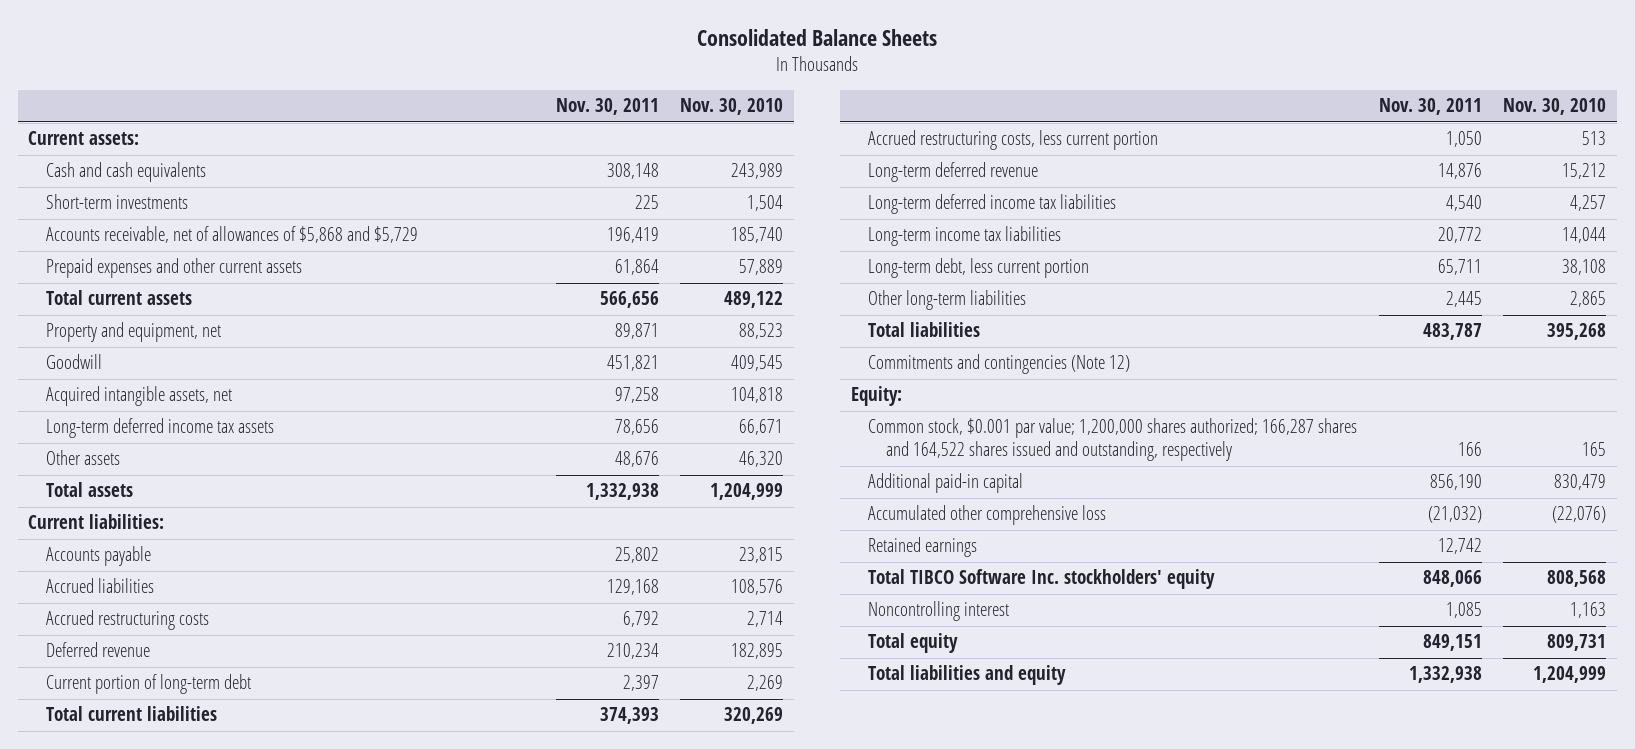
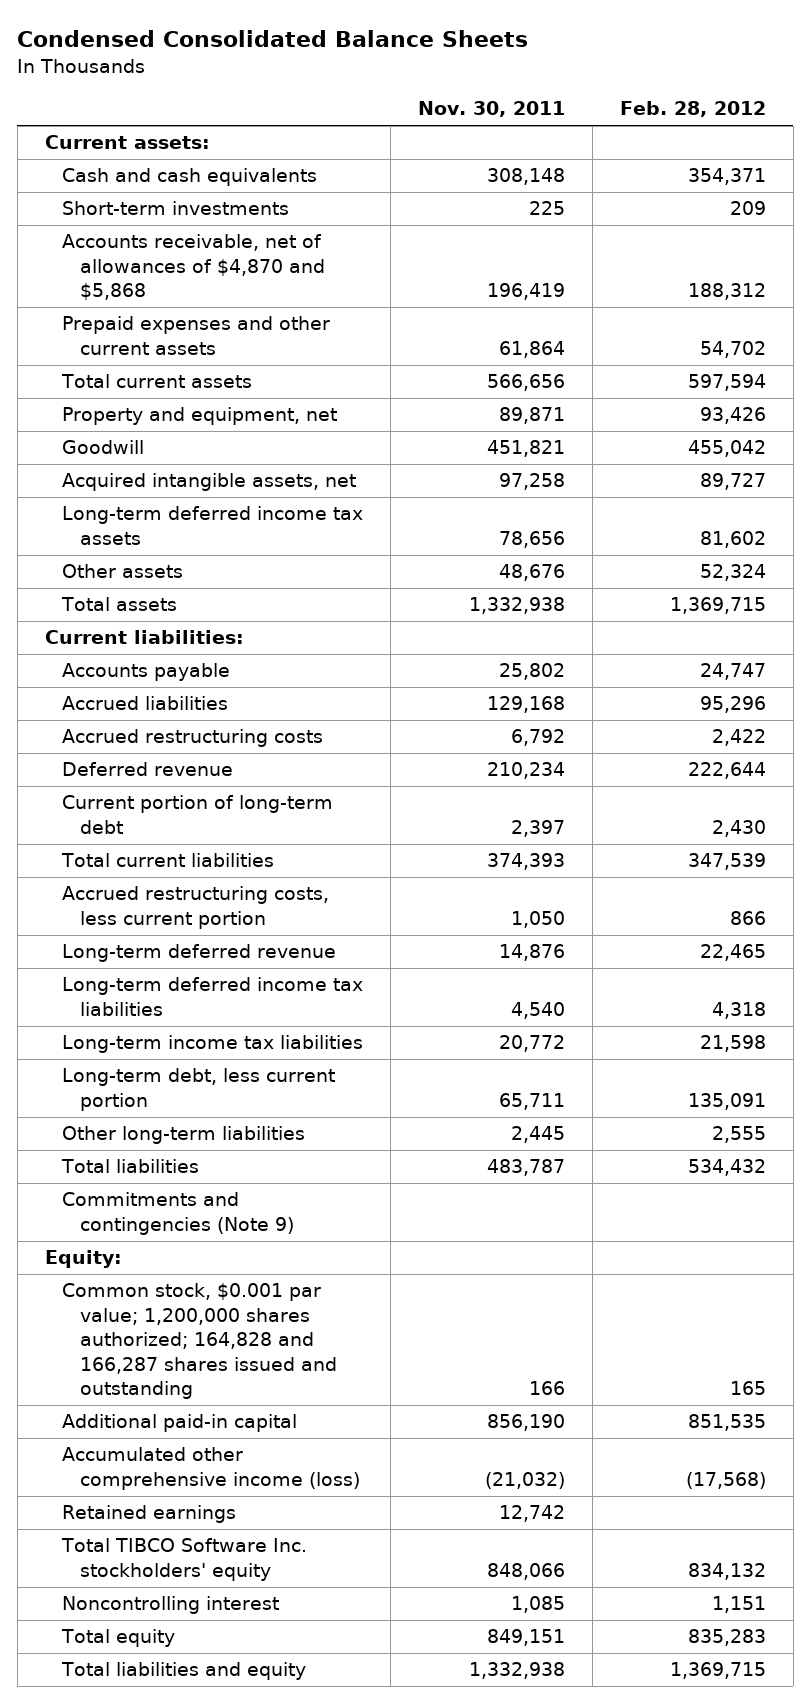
[697,29,938,47] Consolidated Balance Sheets -> [17,30,529,48] Condensed Consolidated Balance Sheets
[680,98,784,116] Nov. 30, 2010 -> none
none -> [619,101,766,118] Feb. 28, 2012
[45,226,418,244] Accounts receivable, net of allowances of $5,868 and $5,729 -> [62,234,325,301] Accounts receivable, net of allowances of $4,870 and $5,868
[868,354,1131,375] Commitments and contingencies (Note 12) -> [62,1192,294,1235] Commitments and contingencies (Note 9)
[868,418,1358,462] Common stock, $0.001 par value; 1,200,000 shares authorized; 166,287 shares and 164,522 shares issued and outstanding, respectively -> [62,1283,337,1400] Common stock, $0.001 par value; 1,200,000 shares authorized; 164,828 and 166,287 shares issued and outstanding
[868,505,1107,526] Accumulated other comprehensive loss -> [62,1447,360,1490] Accumulated other comprehensive income (loss)

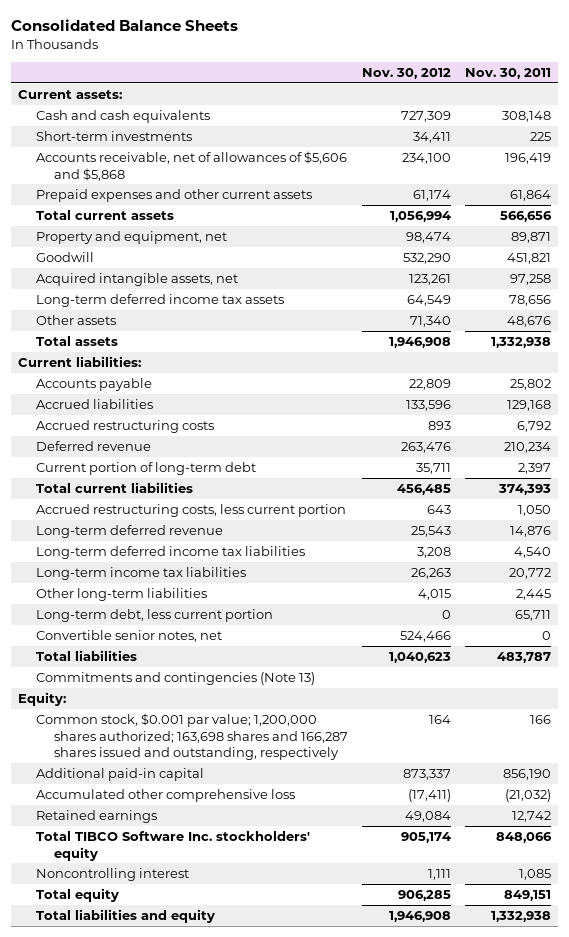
[17,30,529,48] Condensed Consolidated Balance Sheets -> [11,19,239,32] Consolidated Balance Sheets
[619,101,766,118] Feb. 28, 2012 -> none
none -> [361,67,451,79] Nov. 30, 2012
[62,234,325,301] Accounts receivable, net of allowances of $4,870 and $5,868 -> [35,150,347,181] Accounts receivable, net of allowances of $5,606 and $5,868
[62,1068,336,1111] Long-term debt, less current portion -> [35,608,273,622] Long-term debt, less current portion
none -> [35,629,222,642] Convertible senior notes, net
[62,1192,294,1235] Commitments and contingencies (Note 9) -> [35,671,315,685] Commitments and contingencies (Note 13)
[62,1283,337,1400] Common stock, $0.001 par value; 1,200,000 shares authorized; 164,828 and 166,287 shares issued and outstanding -> [35,712,348,761] Common stock, $0.001 par value; 1,200,000 shares authorized; 163,698 shares and 166,287 shares issued and outstanding, respectively
[62,1447,360,1490] Accumulated other comprehensive income (loss) -> [35,788,295,802] Accumulated other comprehensive loss

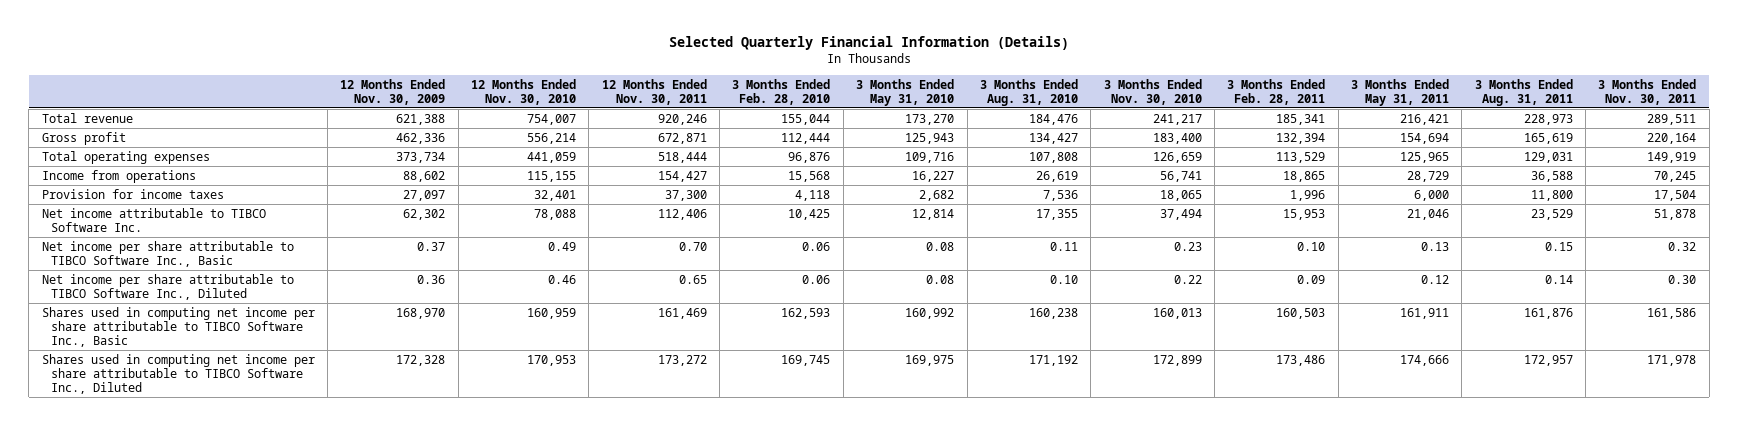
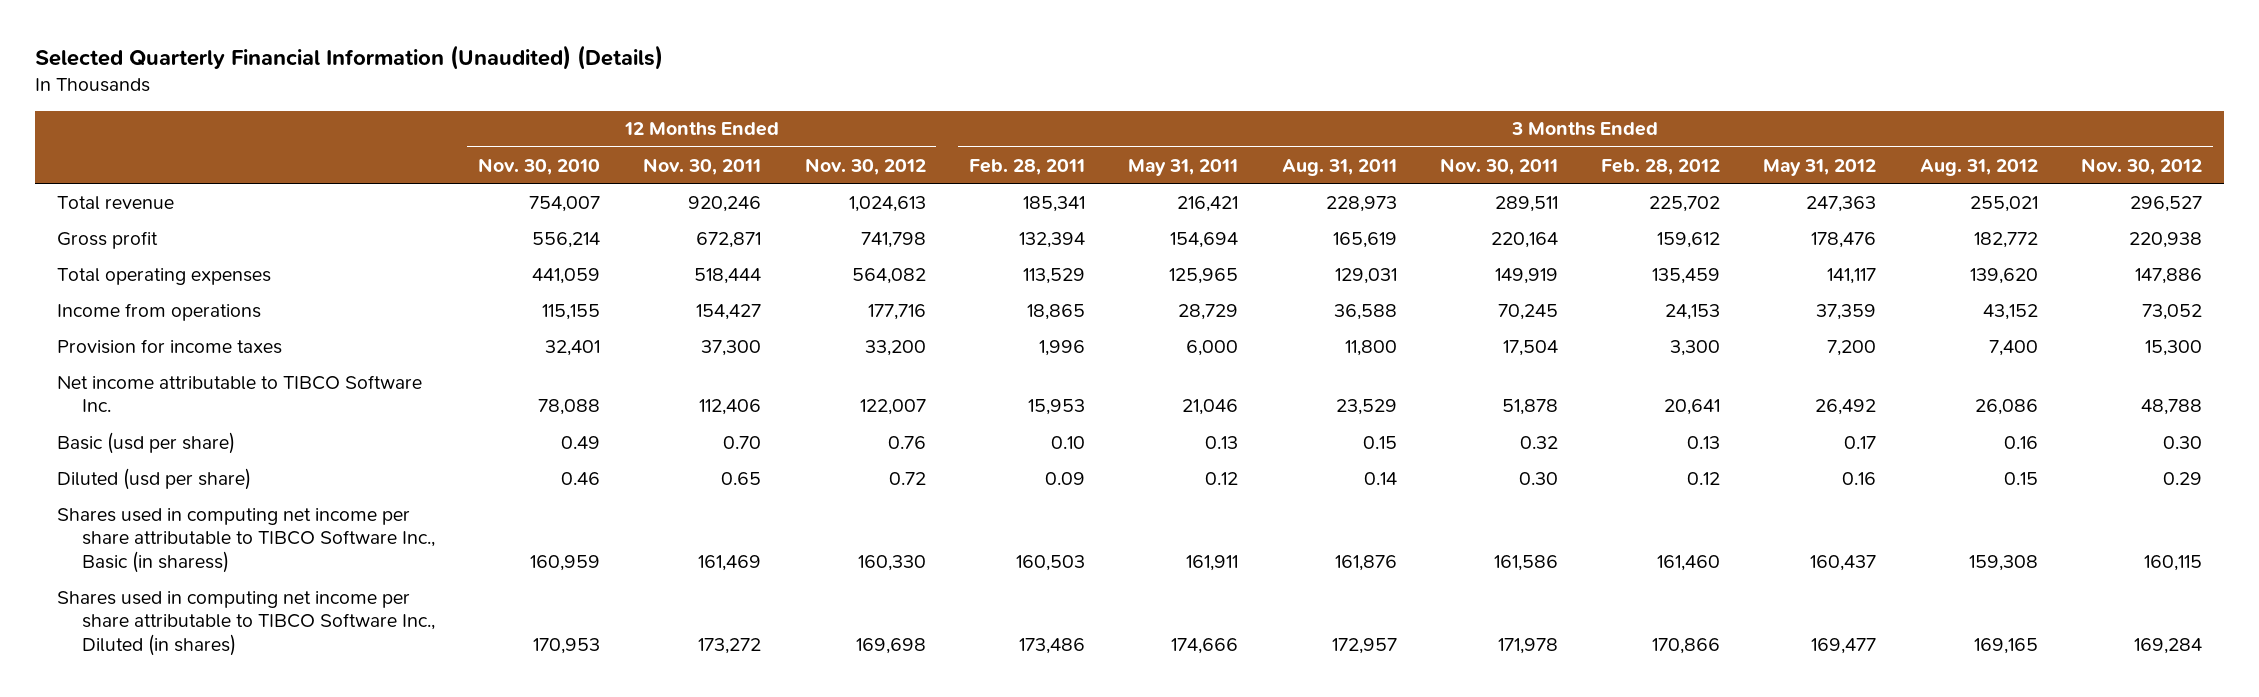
[669,36,1070,51] Selected Quarterly Financial Information (Details) -> [35,45,664,71] Selected Quarterly Financial Information (Unaudited) (Details)
[340,78,446,105] 12 Months Ended Nov. 30, 2009 -> none
[732,78,831,105] 3 Months Ended Feb. 28, 2010 -> none
[856,78,955,106] 3 Months Ended May 31, 2010 -> none
[979,78,1078,106] 3 Months Ended Aug. 31, 2010 -> none
[1103,78,1202,105] 3 Months Ended Nov. 30, 2010 -> none
none -> [804,157,926,175] Nov. 30, 2012
none -> [1601,158,1721,175] Feb. 28, 2012
none -> [1763,158,1877,176] May 31, 2012
none -> [1919,158,2038,176] Aug. 31, 2012
none -> [2080,157,2202,175] Nov. 30, 2012
[41,240,294,267] Net income per share attributable to TIBCO Software Inc., Basic -> [57,431,236,454] Basic (usd per share)
[41,273,294,300] Net income per share attributable to TIBCO Software Inc., Diluted -> [57,467,252,490] Diluted (usd per share)
[41,306,315,348] Shares used in computing net income per share attributable to TIBCO Software Inc., Basic -> [57,507,435,573] Shares used in computing net income per share attributable to TIBCO Software Inc., Basic (in sharess)
[41,353,315,395] Shares used in computing net income per share attributable to TIBCO Software Inc., Diluted -> [57,590,435,656] Shares used in computing net income per share attributable to TIBCO Software Inc., Diluted (in shares)

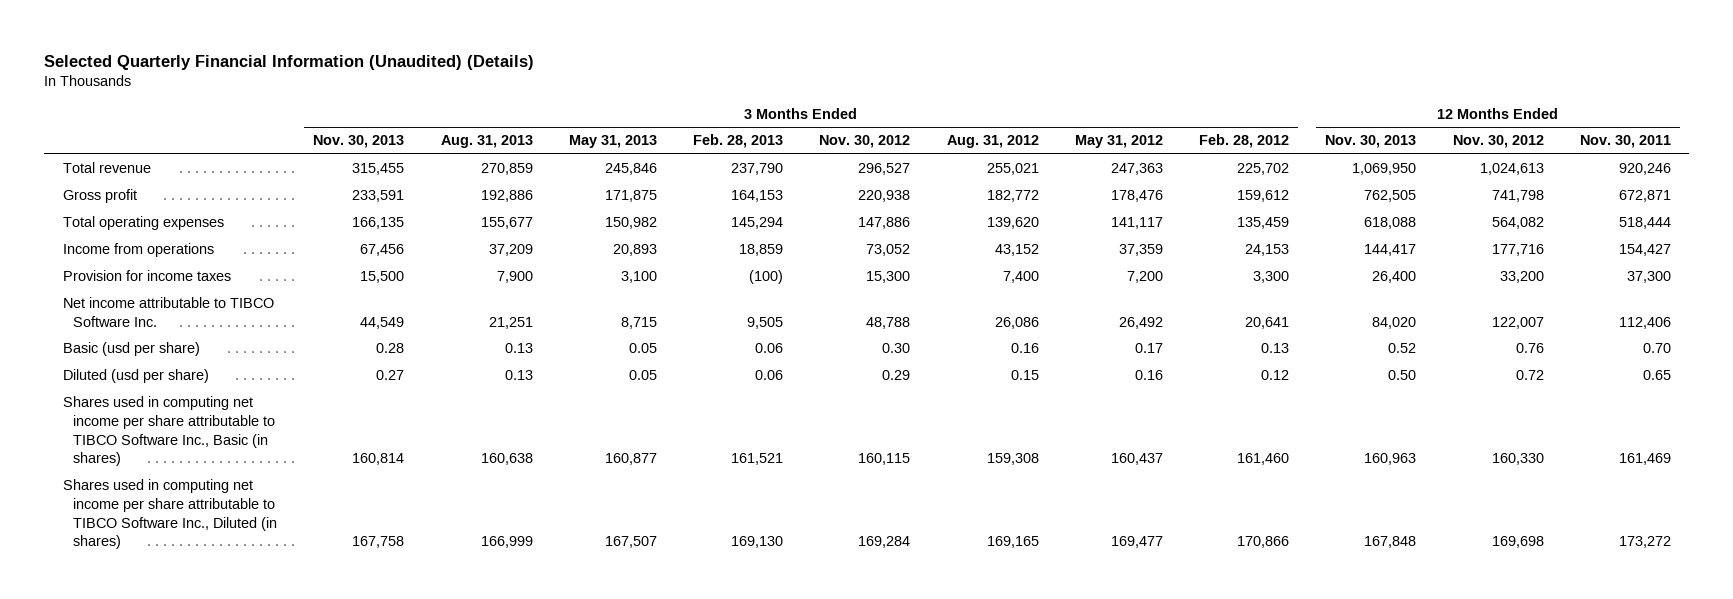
[478,157,601,175] Nov. 30, 2010 -> none
[968,158,1085,175] Feb. 28, 2011 -> none
[1128,158,1239,176] May 31, 2011 -> none
[1281,158,1397,176] Aug. 31, 2011 -> none
[1439,157,1558,175] Nov. 30, 2011 -> none
none -> [313,135,405,149] Nov. 30, 2013
none -> [440,135,533,149] Aug. 31, 2013
none -> [568,135,657,149] May 31, 2013
none -> [693,134,784,149] Feb. 28, 2013
none -> [1325,135,1417,149] Nov. 30, 2013
[57,507,435,573] Shares used in computing net income per share attributable to TIBCO Software Inc., Basic (in sharess) -> [62,396,276,467] Shares used in computing net income per share attributable to TIBCO Software Inc., Basic (in shares)

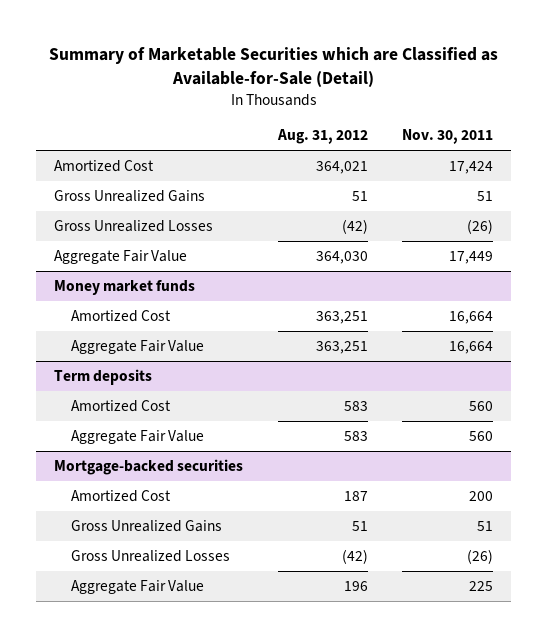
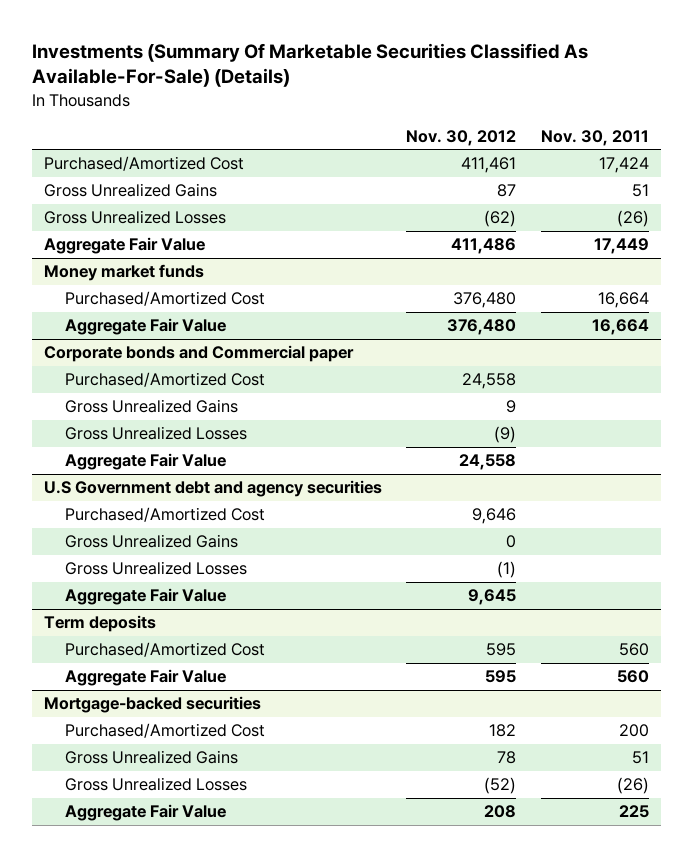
[48,47,498,88] Summary of Marketable Securities which are Classified as Available-for-Sale (Detail) -> [31,42,588,88] Investments (Summary Of Marketable Securities Classified As Available-For-Sale) (Details)
[276,129,368,145] Aug. 31, 2012 -> none
none -> [406,129,517,146] Nov. 30, 2012
[53,160,154,173] Amortized Cost -> [43,156,244,172] Purchased/Amortized Cost
[70,310,171,323] Amortized Cost -> [64,291,265,307] Purchased/Amortized Cost
none -> [43,345,354,363] Corporate bonds and Commercial paper
none -> [64,372,265,388] Purchased/Amortized Cost
none -> [64,399,238,414] Gross Unrealized Gains
none -> [64,426,247,441] Gross Unrealized Losses
none -> [64,453,226,471] Aggregate Fair Value
none -> [43,480,382,498] U.S Government debt and agency securities
none -> [64,507,265,523] Purchased/Amortized Cost
none -> [64,534,238,549] Gross Unrealized Gains
none -> [64,561,247,576] Gross Unrealized Losses
none -> [64,588,226,606] Aggregate Fair Value
[70,400,171,413] Amortized Cost -> [64,642,265,658] Purchased/Amortized Cost
[70,490,171,503] Amortized Cost -> [64,723,265,739] Purchased/Amortized Cost

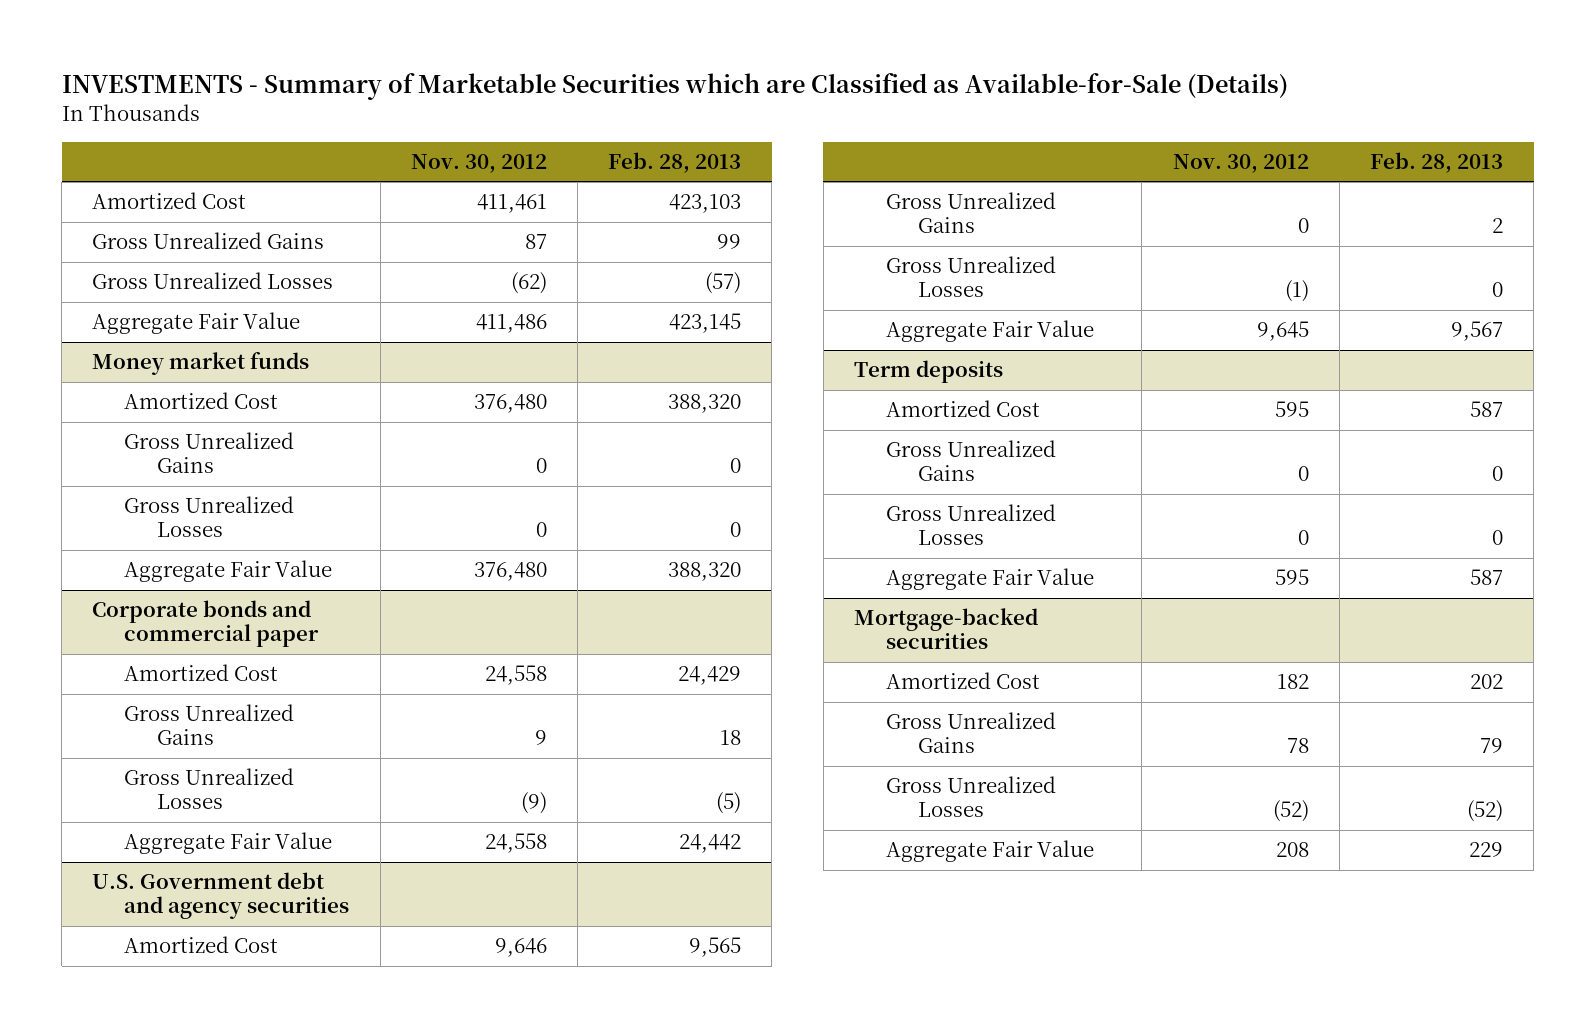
[31,42,588,88] Investments (Summary Of Marketable Securities Classified As Available-For-Sale) (Details) -> [61,73,1288,101] INVESTMENTS - Summary of Marketable Securities which are Classified as Available-for-Sale (Details)
[540,129,649,146] Nov. 30, 2011 -> none
none -> [608,152,742,174] Feb. 28, 2013
[43,156,244,172] Purchased/Amortized Cost -> [92,192,247,210] Amortized Cost
[64,291,265,307] Purchased/Amortized Cost -> [124,392,279,410] Amortized Cost
none -> [124,432,295,474] Gross Unrealized Gains
none -> [124,496,295,538] Gross Unrealized Losses
[43,345,354,363] Corporate bonds and Commercial paper -> [92,600,320,648] Corporate bonds and commercial paper
[64,372,265,388] Purchased/Amortized Cost -> [124,664,279,682] Amortized Cost
[43,480,382,498] U.S Government debt and agency securities -> [92,872,350,920] U.S. Government debt and agency securities
[64,507,265,523] Purchased/Amortized Cost -> [124,936,279,954] Amortized Cost
[64,642,265,658] Purchased/Amortized Cost -> [886,400,1041,418] Amortized Cost
none -> [886,440,1057,482] Gross Unrealized Gains
none -> [886,504,1057,546] Gross Unrealized Losses
[64,723,265,739] Purchased/Amortized Cost -> [886,672,1041,690] Amortized Cost

